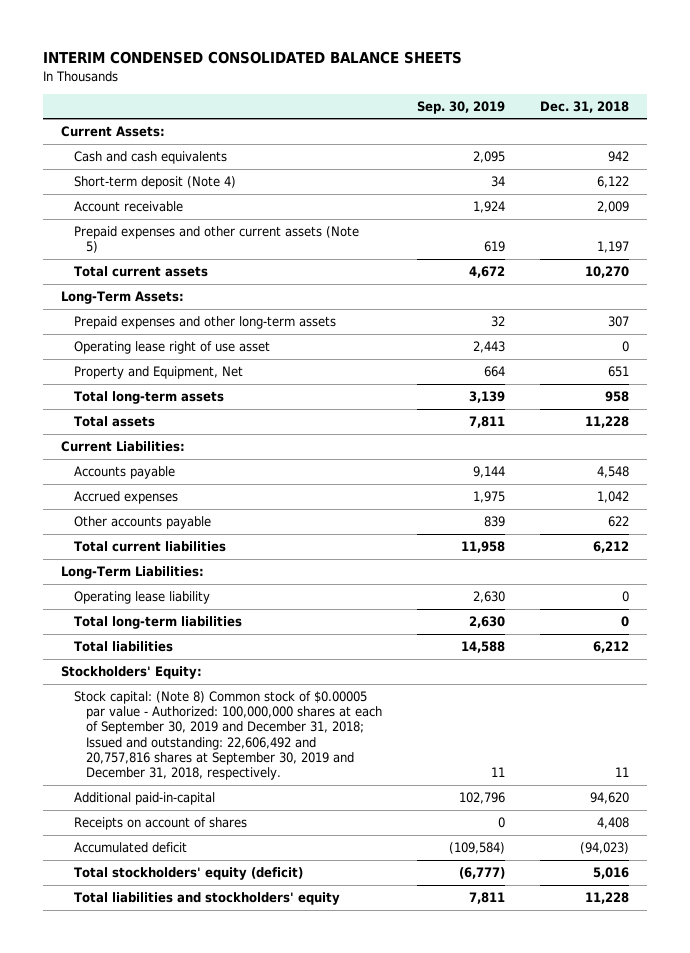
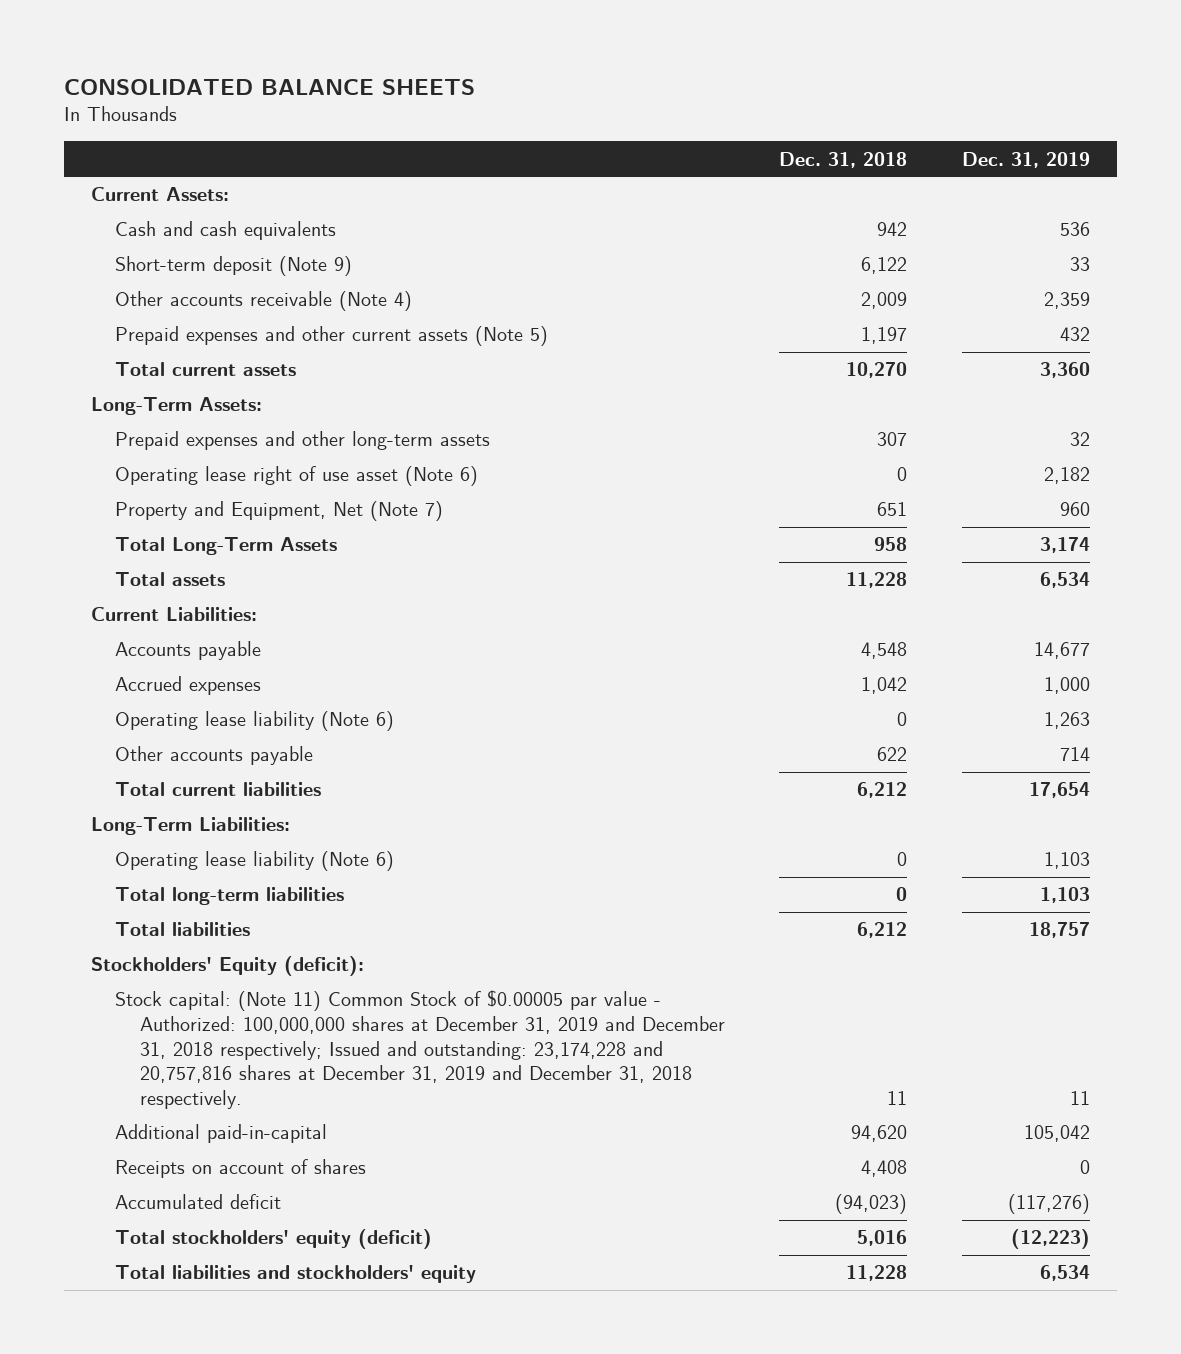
[43,51,463,65] INTERIM CONDENSED CONSOLIDATED BALANCE SHEETS -> [63,78,475,95] CONSOLIDATED BALANCE SHEETS
[417,100,506,114] Sep. 30, 2019 -> none
none -> [961,151,1090,168] Dec. 31, 2019
[73,176,236,190] Short-term deposit (Note 4) -> [115,256,353,277] Short-term deposit (Note 9)
[73,201,183,213] Account receivable -> [115,291,413,312] Other accounts receivable (Note 4)
[73,341,270,355] Operating lease right of use asset -> [115,466,479,487] Operating lease right of use asset (Note 6)
[73,366,243,380] Property and Equipment, Net -> [115,501,444,522] Property and Equipment, Net (Note 7)
[73,391,224,405] Total long-term assets -> [115,537,338,556] Total Long-Term Assets
none -> [115,711,395,732] Operating lease liability (Note 6)
[73,591,210,605] Operating lease liability -> [115,851,395,872] Operating lease liability (Note 6)
[60,666,202,680] Stockholders' Equity: -> [90,956,364,977] Stockholders' Equity (deficit):
[73,691,383,780] Stock capital: (Note 8) Common stock of $0.00005 par value - Authorized: 100,000,000 shares at each of September 30, 2019 and December 31, 2018; Issued and outstanding: 22,606,492 and 20,757,816 shares at September 30, 2019 and December 31, 2018, respectively. -> [115,990,725,1109] Stock capital: (Note 11) Common Stock of $0.00005 par value - Authorized: 100,000,000 shares at December 31, 2019 and December 31, 2018 respectively; Issued and outstanding: 23,174,228 and 20,757,816 shares at December 31, 2019 and December 31, 2018 respectively.

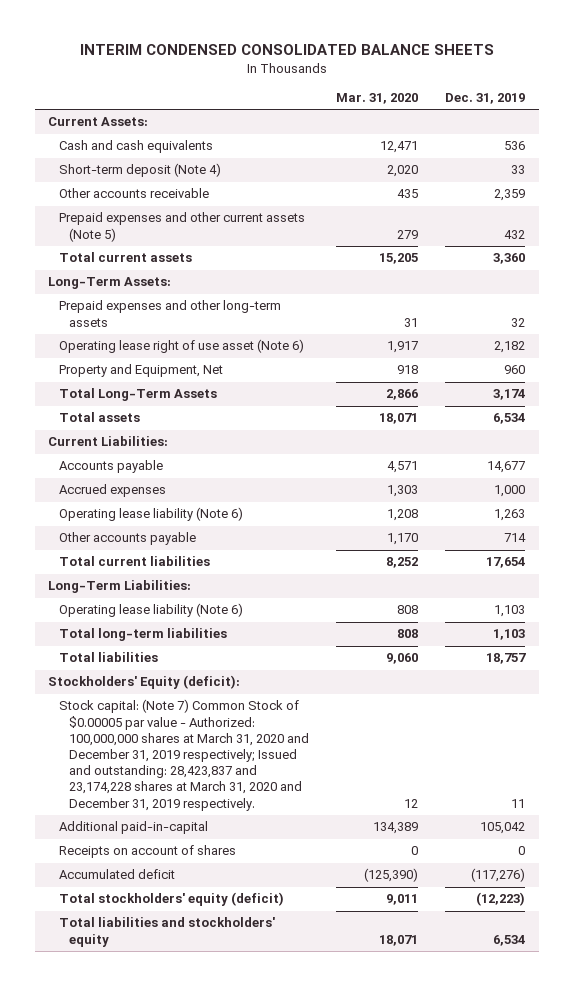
[63,78,475,95] CONSOLIDATED BALANCE SHEETS -> [79,43,494,55] INTERIM CONDENSED CONSOLIDATED BALANCE SHEETS
[779,151,908,168] Dec. 31, 2018 -> none
none -> [336,93,419,105] Mar. 31, 2020
[115,256,353,277] Short-term deposit (Note 9) -> [58,163,221,178] Short-term deposit (Note 4)
[115,291,413,312] Other accounts receivable (Note 4) -> [58,188,209,199] Other accounts receivable
[115,501,444,522] Property and Equipment, Net (Note 7) -> [58,364,223,378] Property and Equipment, Net
[115,990,725,1109] Stock capital: (Note 11) Common Stock of $0.00005 par value - Authorized: 100,000,000 shares at December 31, 2019 and December 31, 2018 respectively; Issued and outstanding: 23,174,228 and 20,757,816 shares at December 31, 2019 and December 31, 2018 respectively. -> [58,699,310,811] Stock capital: (Note 7) Common Stock of $0.00005 par value - Authorized: 100,000,000 shares at March 31, 2020 and December 31, 2019 respectively; Issued and outstanding: 28,423,837 and 23,174,228 shares at March 31, 2020 and December 31, 2019 respectively.

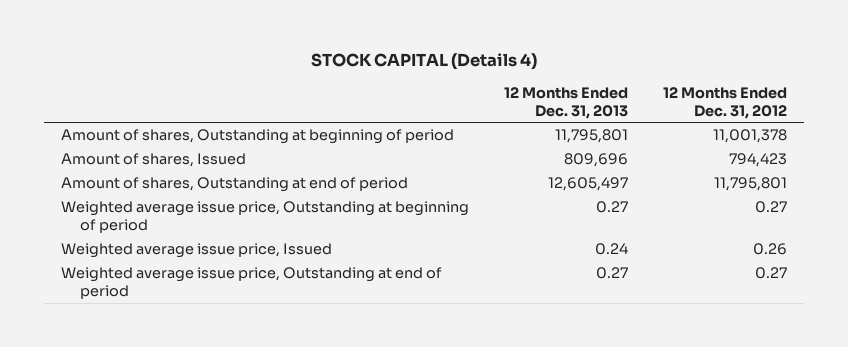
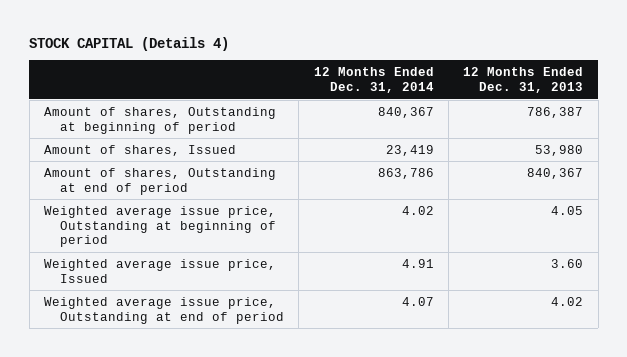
[663,87,788,119] 12 Months Ended Dec. 31, 2012 -> none
none -> [313,67,434,93] 12 Months Ended Dec. 31, 2014
[555,129,629,144] 11,795,801 -> [527,106,584,118] 786,387
[564,153,629,168] 809,696 -> [535,144,584,156] 53,980
[548,177,629,192] 12,605,497 -> [527,167,584,179] 840,367
[596,201,629,214] 0.27 -> [551,205,584,215] 4.05
[595,243,629,256] 0.24 -> [551,258,584,268] 3.60
[596,267,629,280] 0.27 -> [551,296,584,306] 4.02

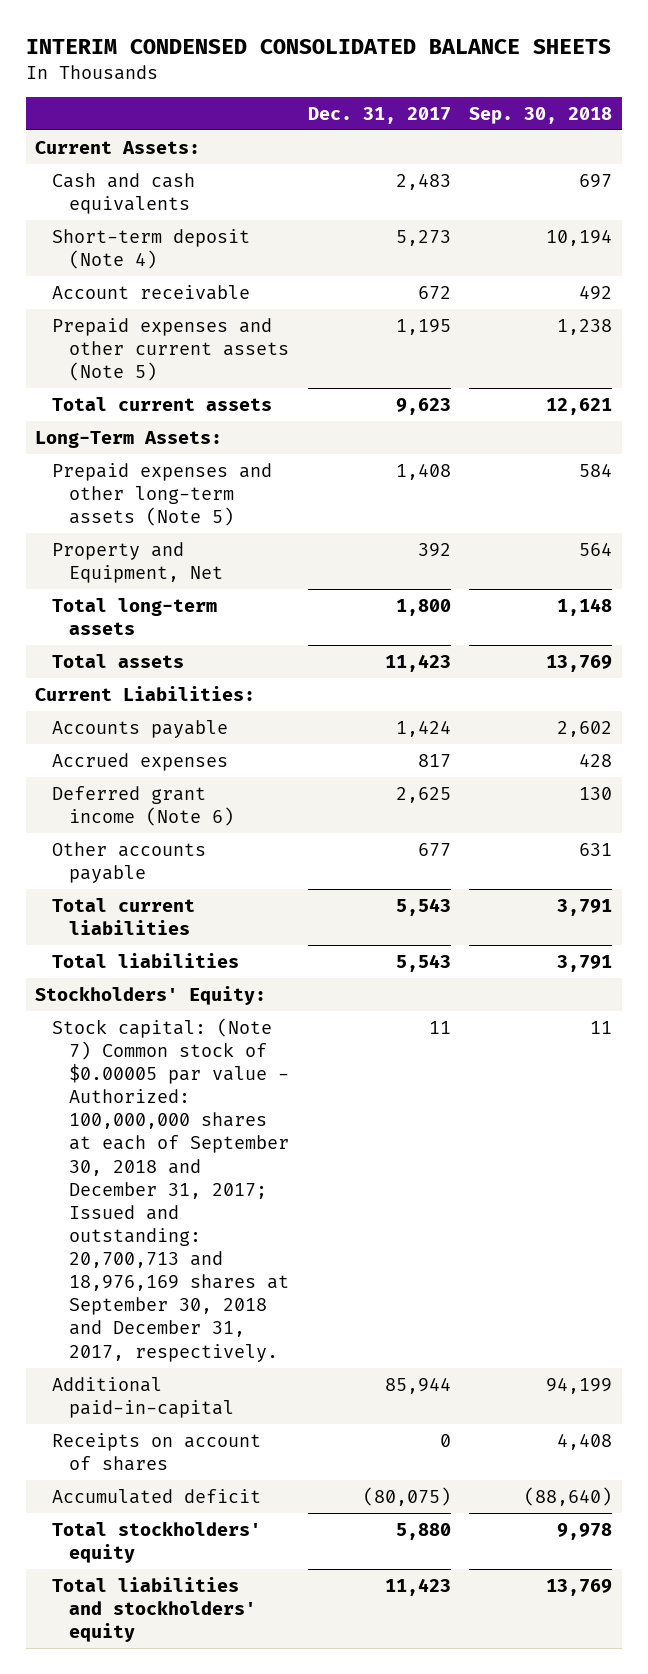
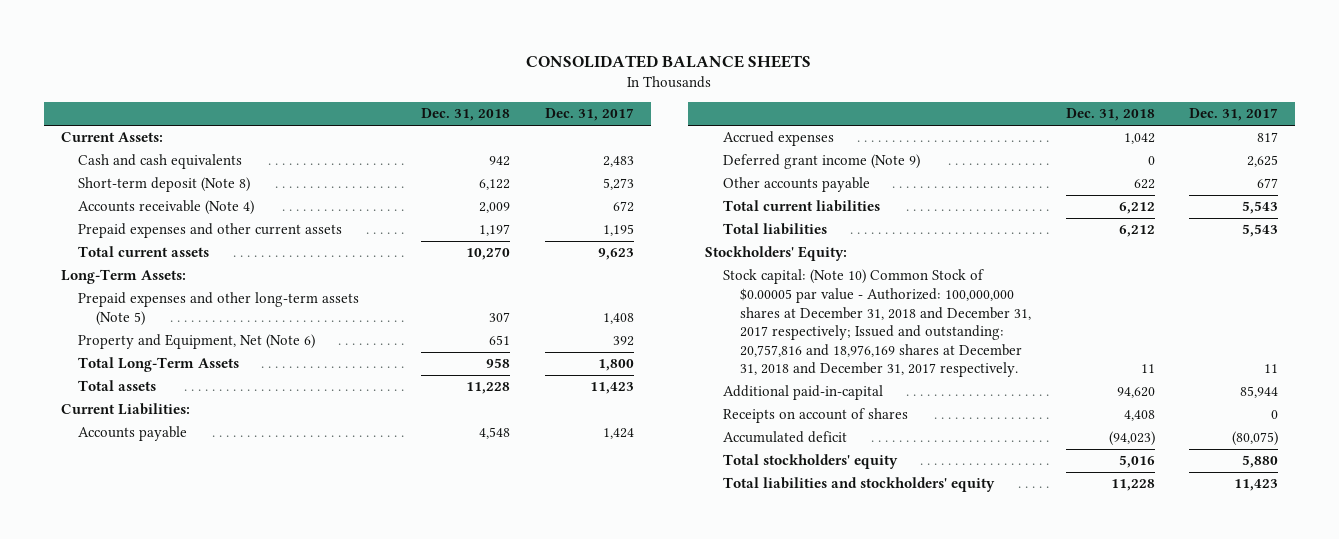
[26,39,612,55] INTERIM CONDENSED CONSOLIDATED BALANCE SHEETS -> [526,54,812,68] CONSOLIDATED BALANCE SHEETS
[469,106,613,124] Sep. 30, 2018 -> none
none -> [421,108,511,122] Dec. 31, 2018
[52,228,251,269] Short-term deposit (Note 4) -> [78,177,251,193] Short-term deposit (Note 8)
[52,284,251,300] Account receivable -> [78,200,255,216] Accounts receivable (Note 4)
[52,317,290,382] Prepaid expenses and other current assets (Note 5) -> [78,223,343,239] Prepaid expenses and other current assets
[52,541,224,583] Property and Equipment, Net -> [78,334,316,350] Property and Equipment, Net (Note 6)
[52,597,218,635] Total long-term assets -> [78,357,240,373] Total Long-Term Assets
[52,785,235,826] Deferred grant income (Note 6) -> [722,154,920,170] Deferred grant income (Note 9)
[52,1017,290,1362] Stock capital: (Note 7) Common stock of $0.00005 par value - Authorized: 100,000,000 shares at each of September 30, 2018 and December 31, 2017; Issued and outstanding: 20,700,713 and 18,976,169 shares at September 30, 2018 and December 31, 2017, respectively. -> [722,269,1032,378] Stock capital: (Note 10) Common Stock of $0.00005 par value - Authorized: 100,000,000 shares at December 31, 2018 and December 31, 2017 respectively; Issued and outstanding: 20,757,816 and 18,976,169 shares at December 31, 2018 and December 31, 2017 respectively.

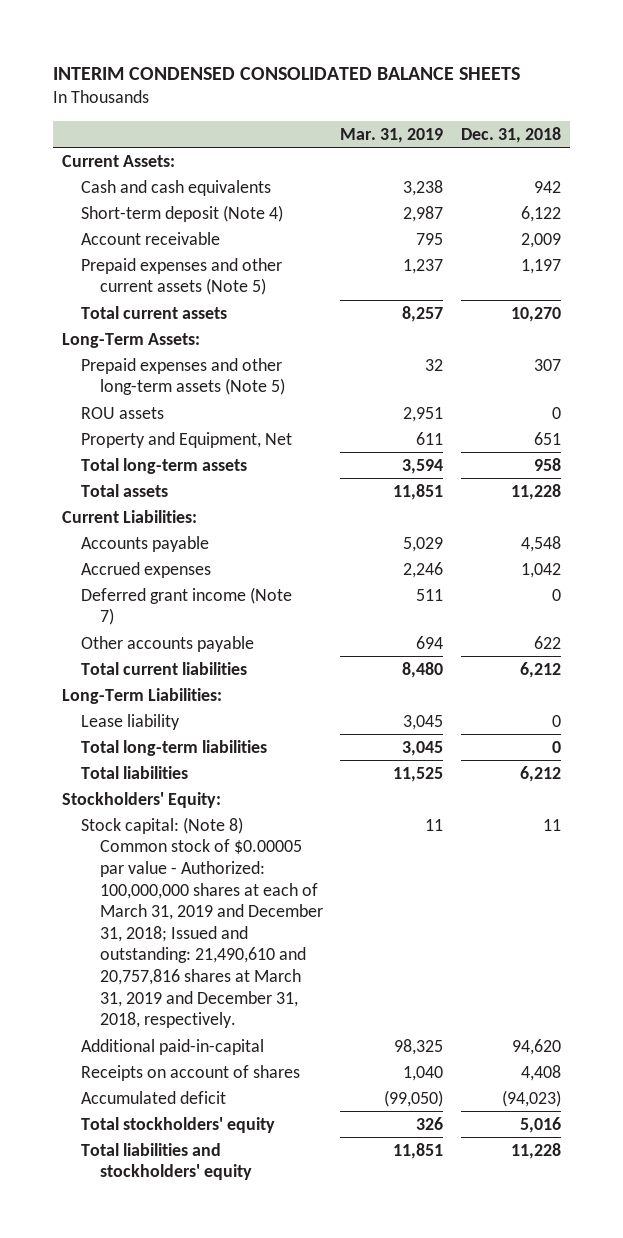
[526,54,812,68] CONSOLIDATED BALANCE SHEETS -> [52,66,520,80] INTERIM CONDENSED CONSOLIDATED BALANCE SHEETS
[544,108,634,122] Dec. 31, 2017 -> none
none -> [340,127,444,143] Mar. 31, 2019
[78,177,251,193] Short-term deposit (Note 8) -> [80,204,283,222] Short-term deposit (Note 4)
[78,200,255,216] Accounts receivable (Note 4) -> [80,231,220,245] Account receivable
[78,223,343,239] Prepaid expenses and other current assets -> [80,257,282,296] Prepaid expenses and other current assets (Note 5)
none -> [80,406,164,419] ROU assets
[78,334,316,350] Property and Equipment, Net (Note 6) -> [80,431,292,448] Property and Equipment, Net
[78,357,240,373] Total Long-Term Assets -> [80,457,247,474] Total long-term assets
[722,154,920,170] Deferred grant income (Note 9) -> [80,586,292,626] Deferred grant income (Note 7)
none -> [61,687,222,704] Long-Term Liabilities:
none -> [80,713,180,730] Lease liability
none -> [80,739,267,756] Total long-term liabilities
[722,269,1032,378] Stock capital: (Note 10) Common Stock of $0.00005 par value - Authorized: 100,000,000 shares at December 31, 2018 and December 31, 2017 respectively; Issued and outstanding: 20,757,816 and 18,976,169 shares at December 31, 2018 and December 31, 2017 respectively. -> [80,816,323,1029] Stock capital: (Note 8) Common stock of $0.00005 par value - Authorized: 100,000,000 shares at each of March 31, 2019 and December 31, 2018; Issued and outstanding: 21,490,610 and 20,757,816 shares at March 31, 2019 and December 31, 2018, respectively.

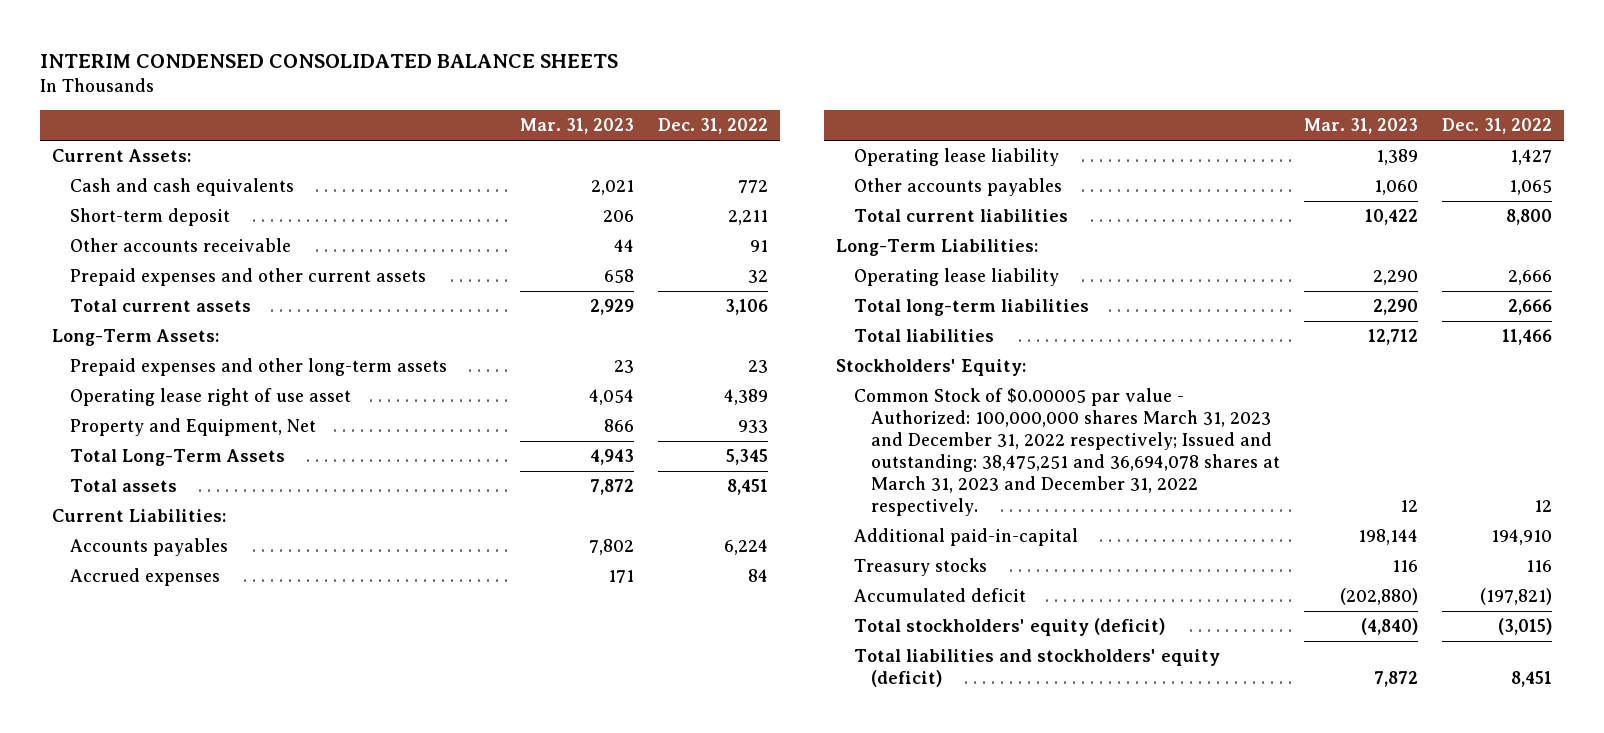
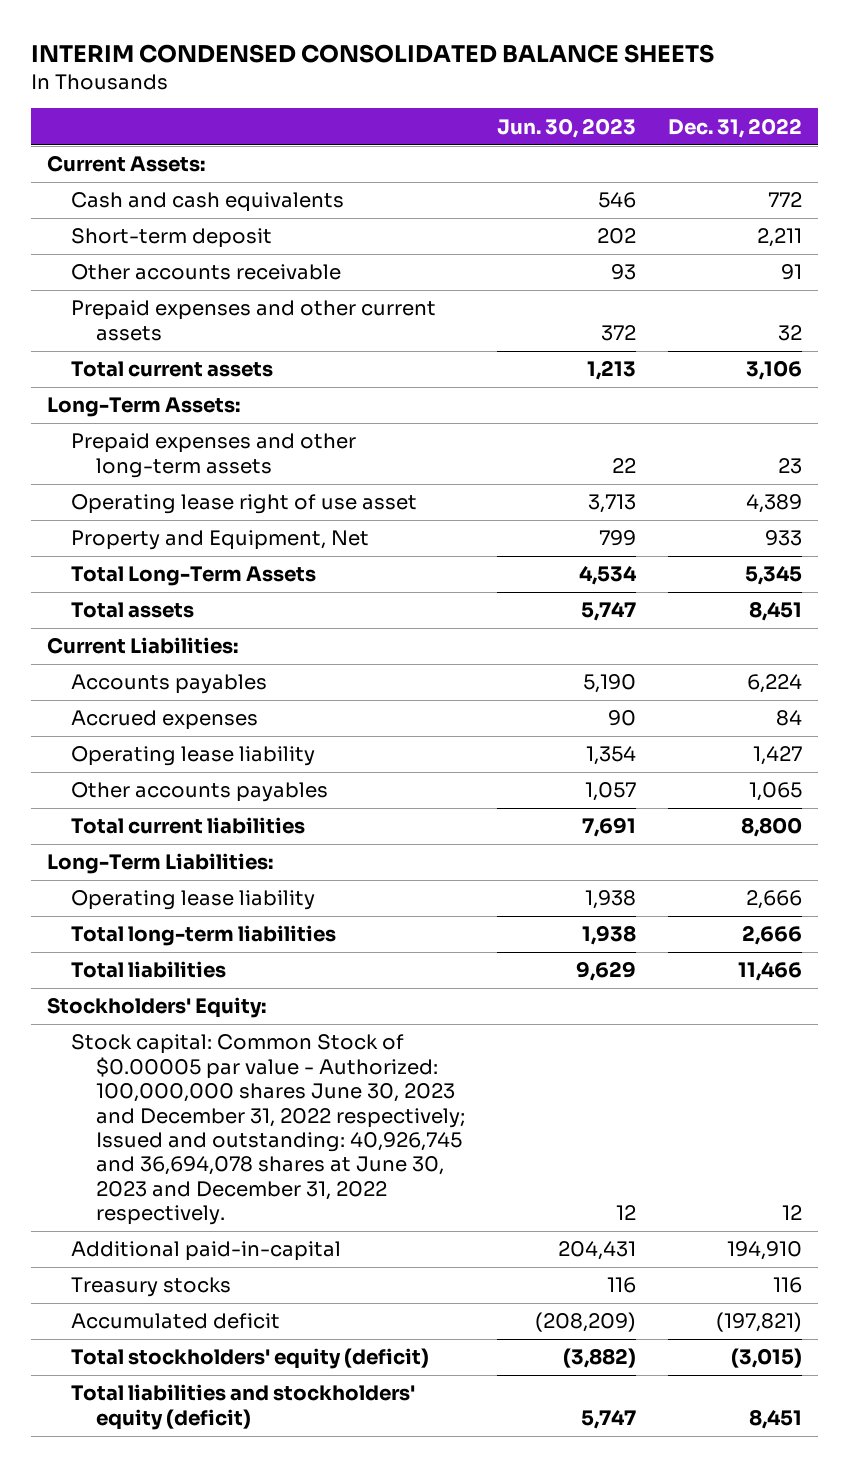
[519,118,634,135] Mar. 31, 2023 -> none
none -> [496,117,636,138] Jun. 30, 2023
[853,388,1281,517] Common Stock of $0.00005 par value - Authorized: 100,000,000 shares March 31, 2023 and December 31, 2022 respectively; Issued and outstanding: 38,475,251 and 36,694,078 shares at March 31, 2023 and December 31, 2022 respectively. -> [71,1034,465,1226] Stock capital: Common Stock of $0.00005 par value - Authorized: 100,000,000 shares June 30, 2023 and December 31, 2022 respectively; Issued and outstanding: 40,926,745 and 36,694,078 shares at June 30, 2023 and December 31, 2022 respectively.

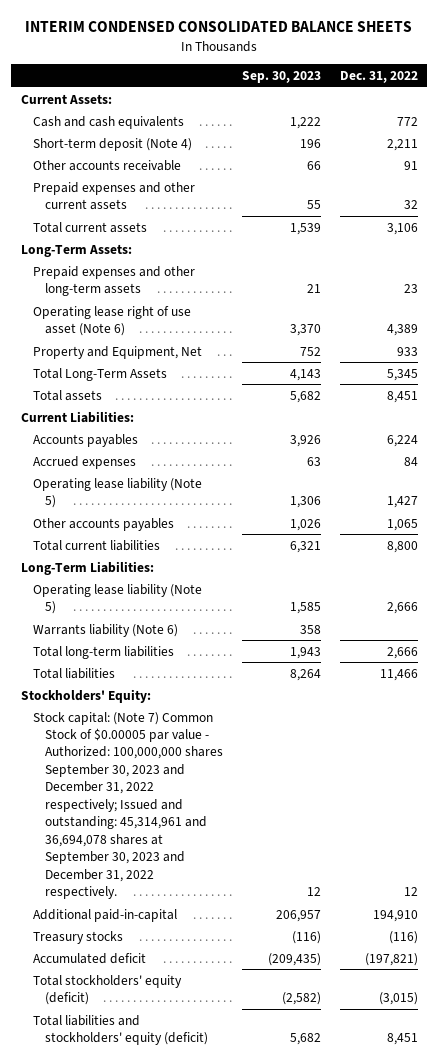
[496,117,636,138] Jun. 30, 2023 -> none
none -> [241,71,321,84] Sep. 30, 2023
[71,228,273,249] Short-term deposit -> [32,137,192,151] Short-term deposit (Note 4)
[71,494,418,515] Operating lease right of use asset -> [32,305,191,337] Operating lease right of use asset (Note 6)
[71,746,316,767] Operating lease liability -> [32,477,202,509] Operating lease liability (Note 5)
[71,890,316,911] Operating lease liability -> [32,583,202,615] Operating lease liability (Note 5)
none -> [32,623,178,637] Warrants liability (Note 6)
[71,1034,465,1226] Stock capital: Common Stock of $0.00005 par value - Authorized: 100,000,000 shares June 30, 2023 and December 31, 2022 respectively; Issued and outstanding: 40,926,745 and 36,694,078 shares at June 30, 2023 and December 31, 2022 respectively. -> [32,711,223,900] Stock capital: (Note 7) Common Stock of $0.00005 par value - Authorized: 100,000,000 shares September 30, 2023 and December 31, 2022 respectively; Issued and outstanding: 45,314,961 and 36,694,078 shares at September 30, 2023 and December 31, 2022 respectively.
[772,1277,802,1294] 116 -> [388,930,418,944] (116)

